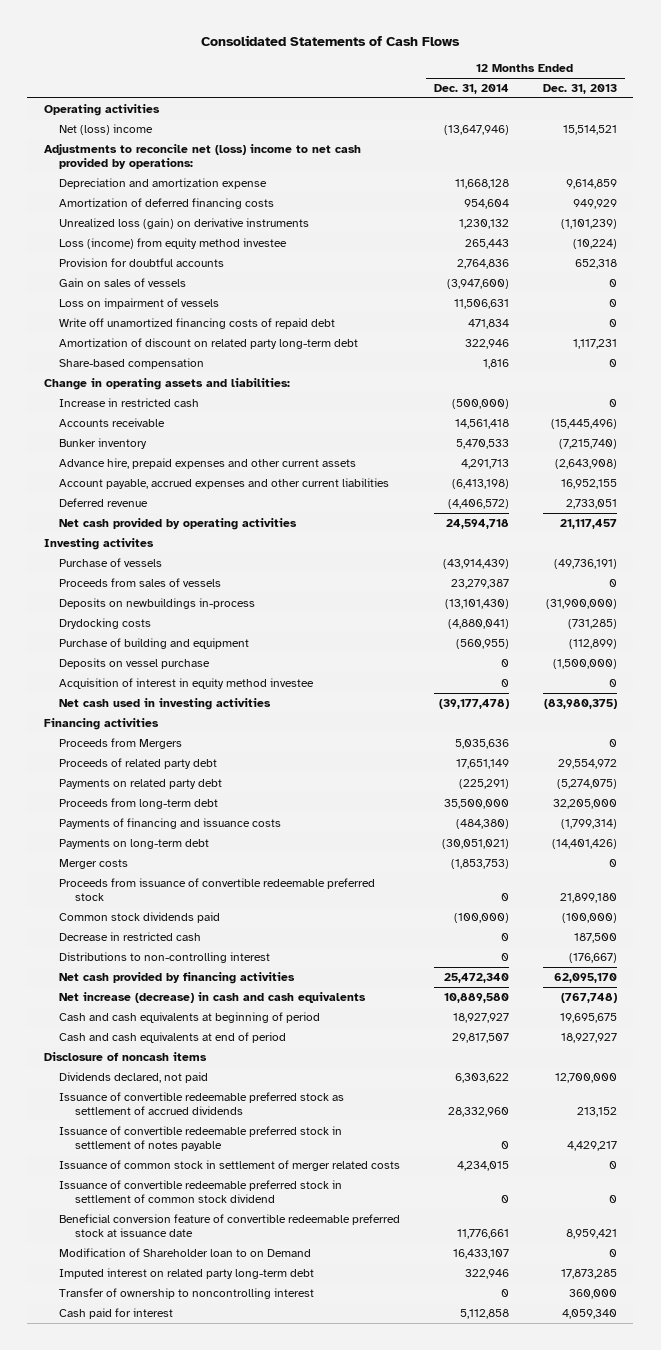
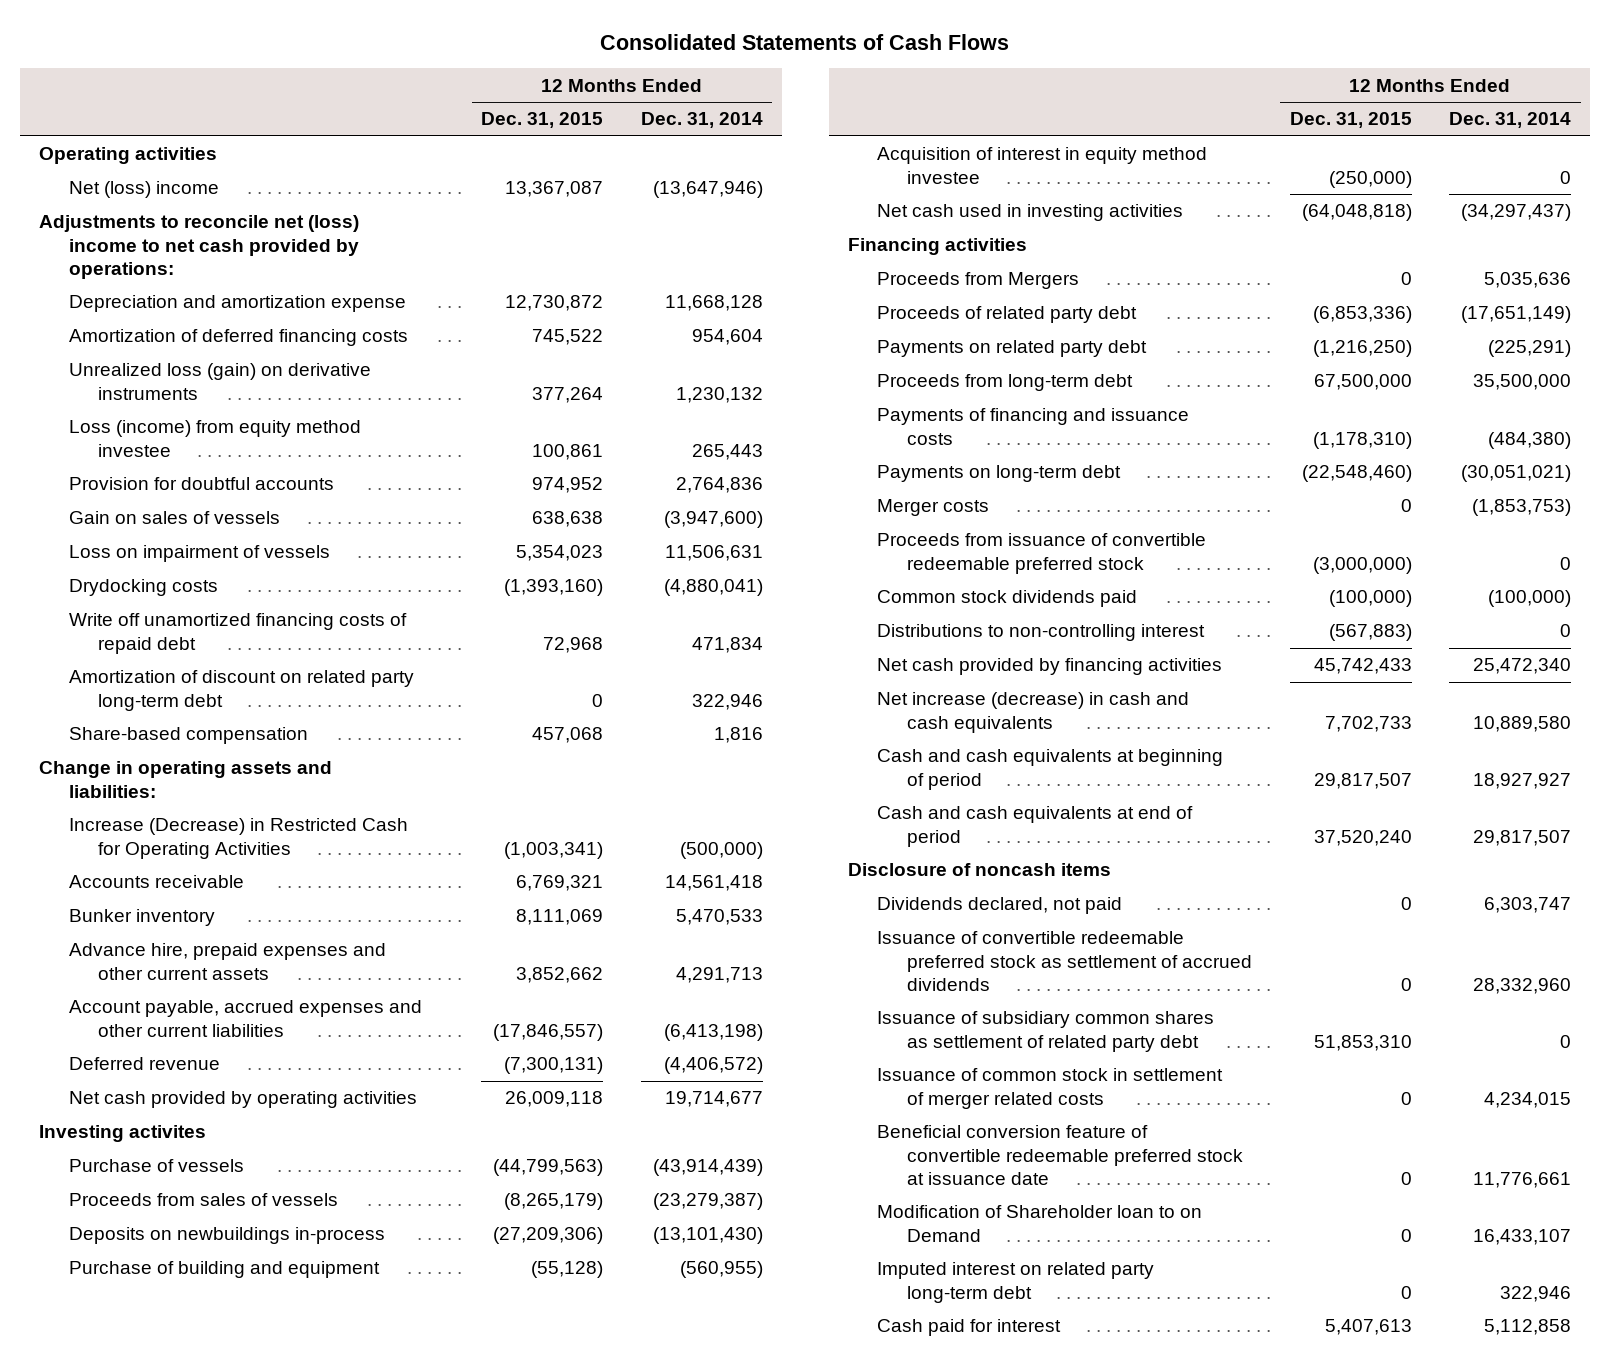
[542,84,617,95] Dec. 31, 2013 -> none
none -> [481,112,604,129] Dec. 31, 2015
[59,617,152,629] Drydocking costs -> [68,579,218,597] Drydocking costs
[59,397,200,407] Increase in restricted cash -> [68,818,408,859] Increase (Decrease) in Restricted Cash for Operating Activities
[446,518,510,529] 24,594,718 -> [664,1091,763,1108] 19,714,677
[451,578,510,589] 23,279,387 -> [652,1193,763,1211] (23,279,387)
[59,657,211,669] Deposits on vessel purchase -> none
[439,698,510,709] (39,177,478) -> [1461,204,1572,222] (34,297,437)
[456,758,510,769] 17,651,149 -> [1461,306,1572,324] (17,651,149)
[59,931,202,941] Decrease in restricted cash -> none
[455,1072,510,1083] 6,303,622 -> [1484,897,1572,914] 6,303,747
[59,1125,343,1152] Issuance of convertible redeemable preferred stock in settlement of notes payable -> [877,1011,1215,1052] Issuance of subsidiary common shares as settlement of related party debt
[59,1179,343,1204] Issuance of convertible redeemable preferred stock in settlement of common stock dividend -> none
[59,1287,315,1299] Transfer of ownership to noncontrolling interest -> none

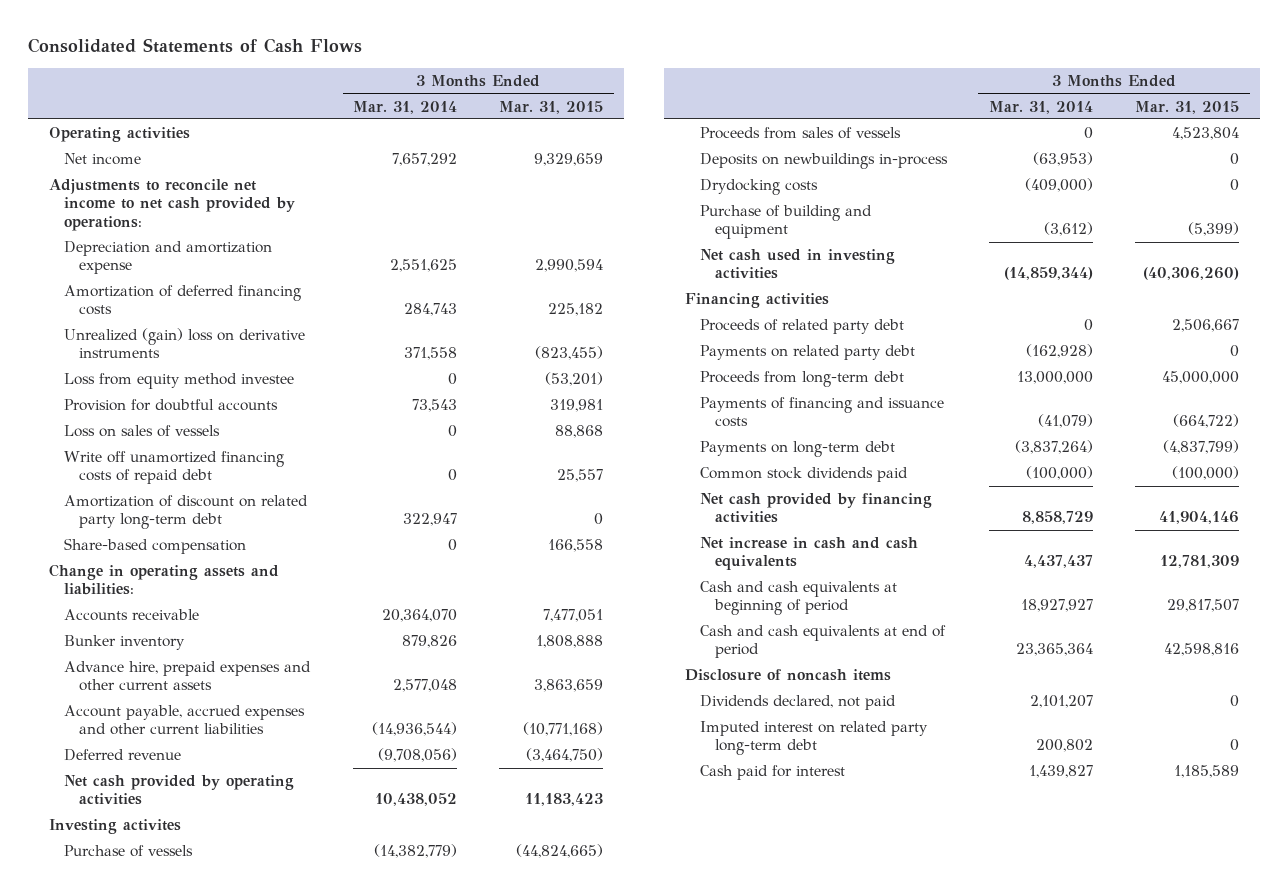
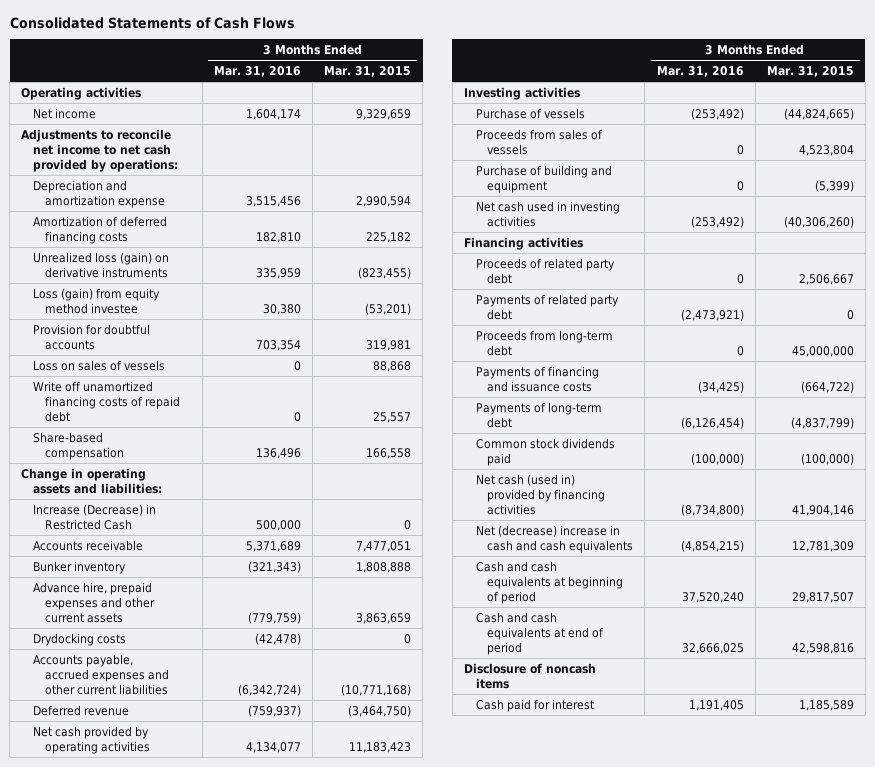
[353,100,458,114] Mar. 31, 2014 -> none
none -> [213,66,301,78] Mar. 31, 2016
[63,328,305,359] Unrealized (gain) loss on derivative instruments -> [32,251,169,278] Unrealized loss (gain) on derivative instruments
[63,373,294,390] Loss from equity method investee -> [32,287,160,314] Loss (gain) from equity method investee
[63,495,308,530] Amortization of discount on related party long-term debt -> none
none -> [32,503,156,530] Increase (Decrease) in Restricted Cash
[699,179,818,196] Drydocking costs -> [32,632,126,646] Drydocking costs
[63,705,305,736] Account payable, accrued expenses and other current liabilities -> [32,653,169,695] Accounts payable, accrued expenses and other current liabilities
[48,819,181,835] Investing activites -> [463,86,580,100] Investing activities
[699,153,948,170] Deposits on newbuildings in-process -> none
[699,345,915,361] Payments on related party debt -> [475,293,619,320] Payments of related party debt
[699,441,895,458] Payments on long-term debt -> [475,401,602,428] Payments of long-term debt
[699,493,932,524] Net cash provided by financing activities -> [475,473,606,515] Net cash (used in) provided by financing activities
[699,537,918,571] Net increase in cash and cash equivalents -> [475,524,634,553] Net (decrease) increase in cash and cash equivalents
[699,695,896,711] Dividends declared, not paid -> none
[699,721,928,756] Imputed interest on related party long-term debt -> none

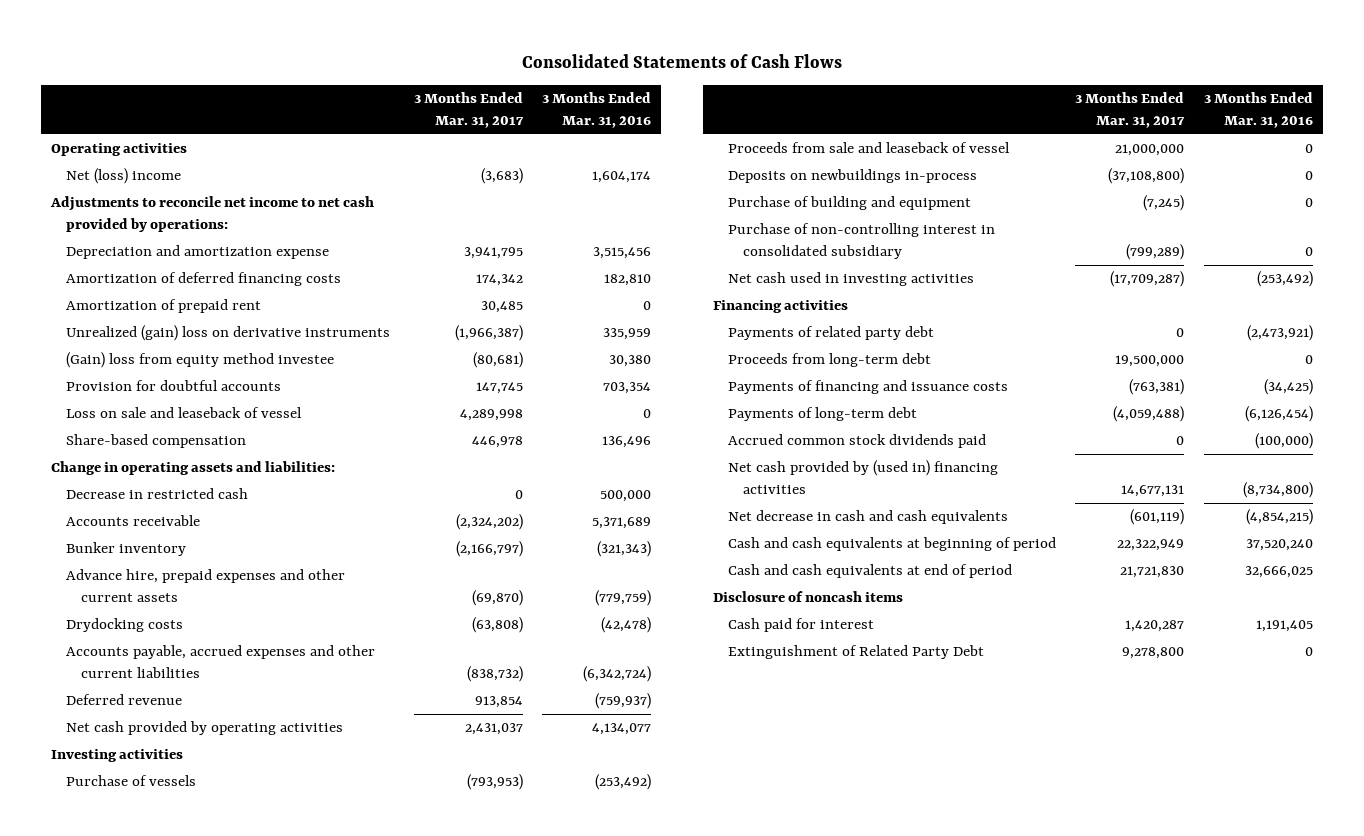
[324,66,412,78] Mar. 31, 2015 -> none
none -> [413,92,524,128] 3 Months Ended Mar. 31, 2017
[32,107,96,119] Net income -> [65,168,181,185] Net (loss) income
none -> [65,299,261,314] Amortization of prepaid rent
[32,251,169,278] Unrealized loss (gain) on derivative instruments -> [65,325,390,342] Unrealized (gain) loss on derivative instruments
[32,287,160,314] Loss (gain) from equity method investee -> [65,352,334,369] (Gain) loss from equity method investee
[32,380,180,422] Write off unamortized financing costs of repaid debt -> none
[32,359,165,371] Loss on sales of vessels -> [65,407,302,419] Loss on sale and leaseback of vessel
[32,503,156,530] Increase (Decrease) in Restricted Cash -> [65,488,248,500] Decrease in restricted cash
[475,128,603,155] Proceeds from sales of vessels -> [727,142,1010,154] Proceeds from sale and leaseback of vessel
none -> [727,169,977,184] Deposits on newbuildings in-process
none -> [727,223,995,259] Purchase of non-controlling interest in consolidated subsidiary
[475,257,615,284] Proceeds of related party debt -> none
[475,437,615,466] Common stock dividends paid -> [727,434,986,449] Accrued common stock dividends paid
[475,473,606,515] Net cash (used in) provided by financing activities -> [727,460,998,494] Net cash provided by (used in) financing activities
[475,524,634,553] Net (decrease) increase in cash and cash equivalents -> [727,510,1008,525] Net decrease in cash and cash equivalents
none -> [727,645,984,660] Extinguishment of Related Party Debt

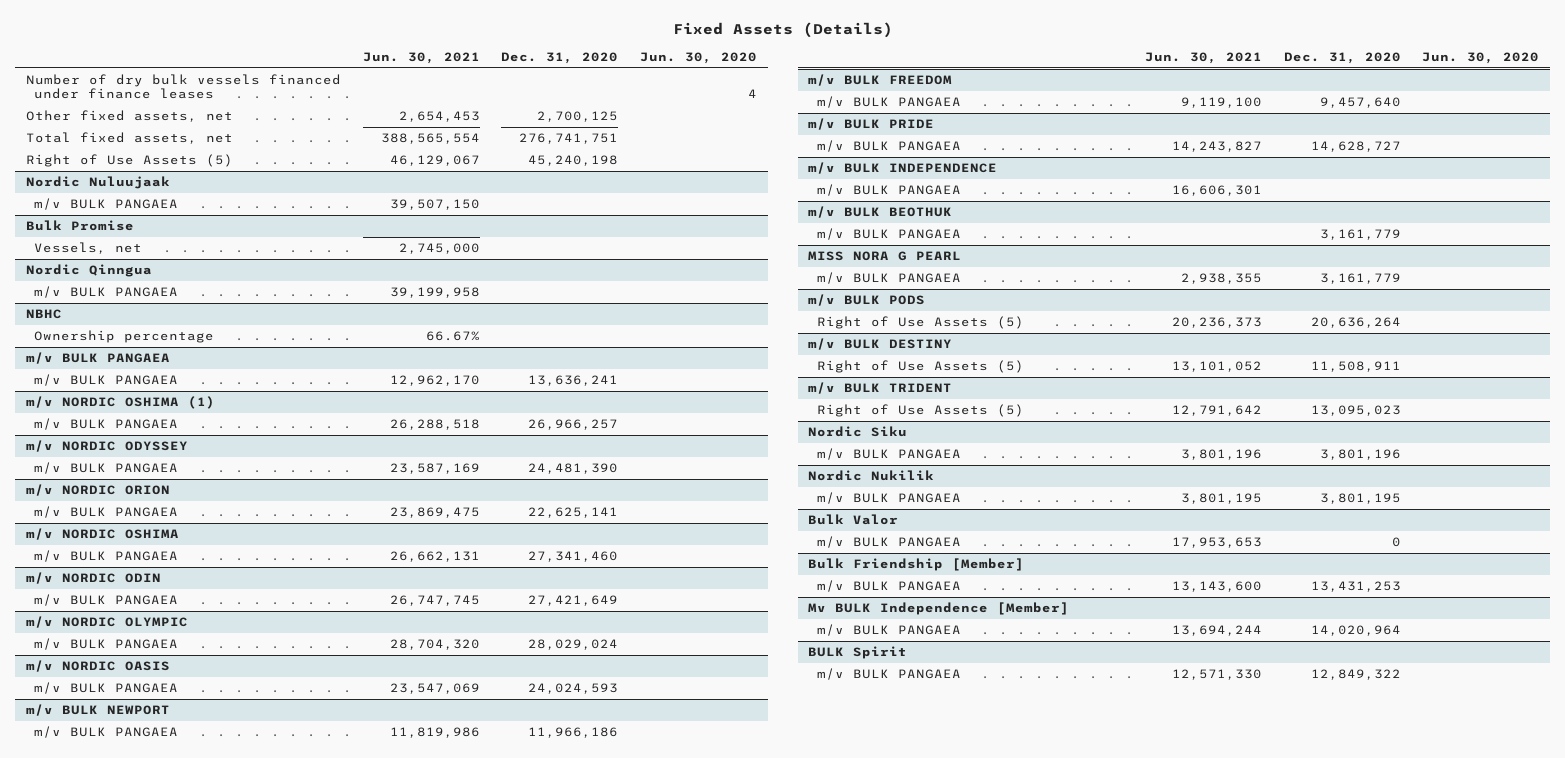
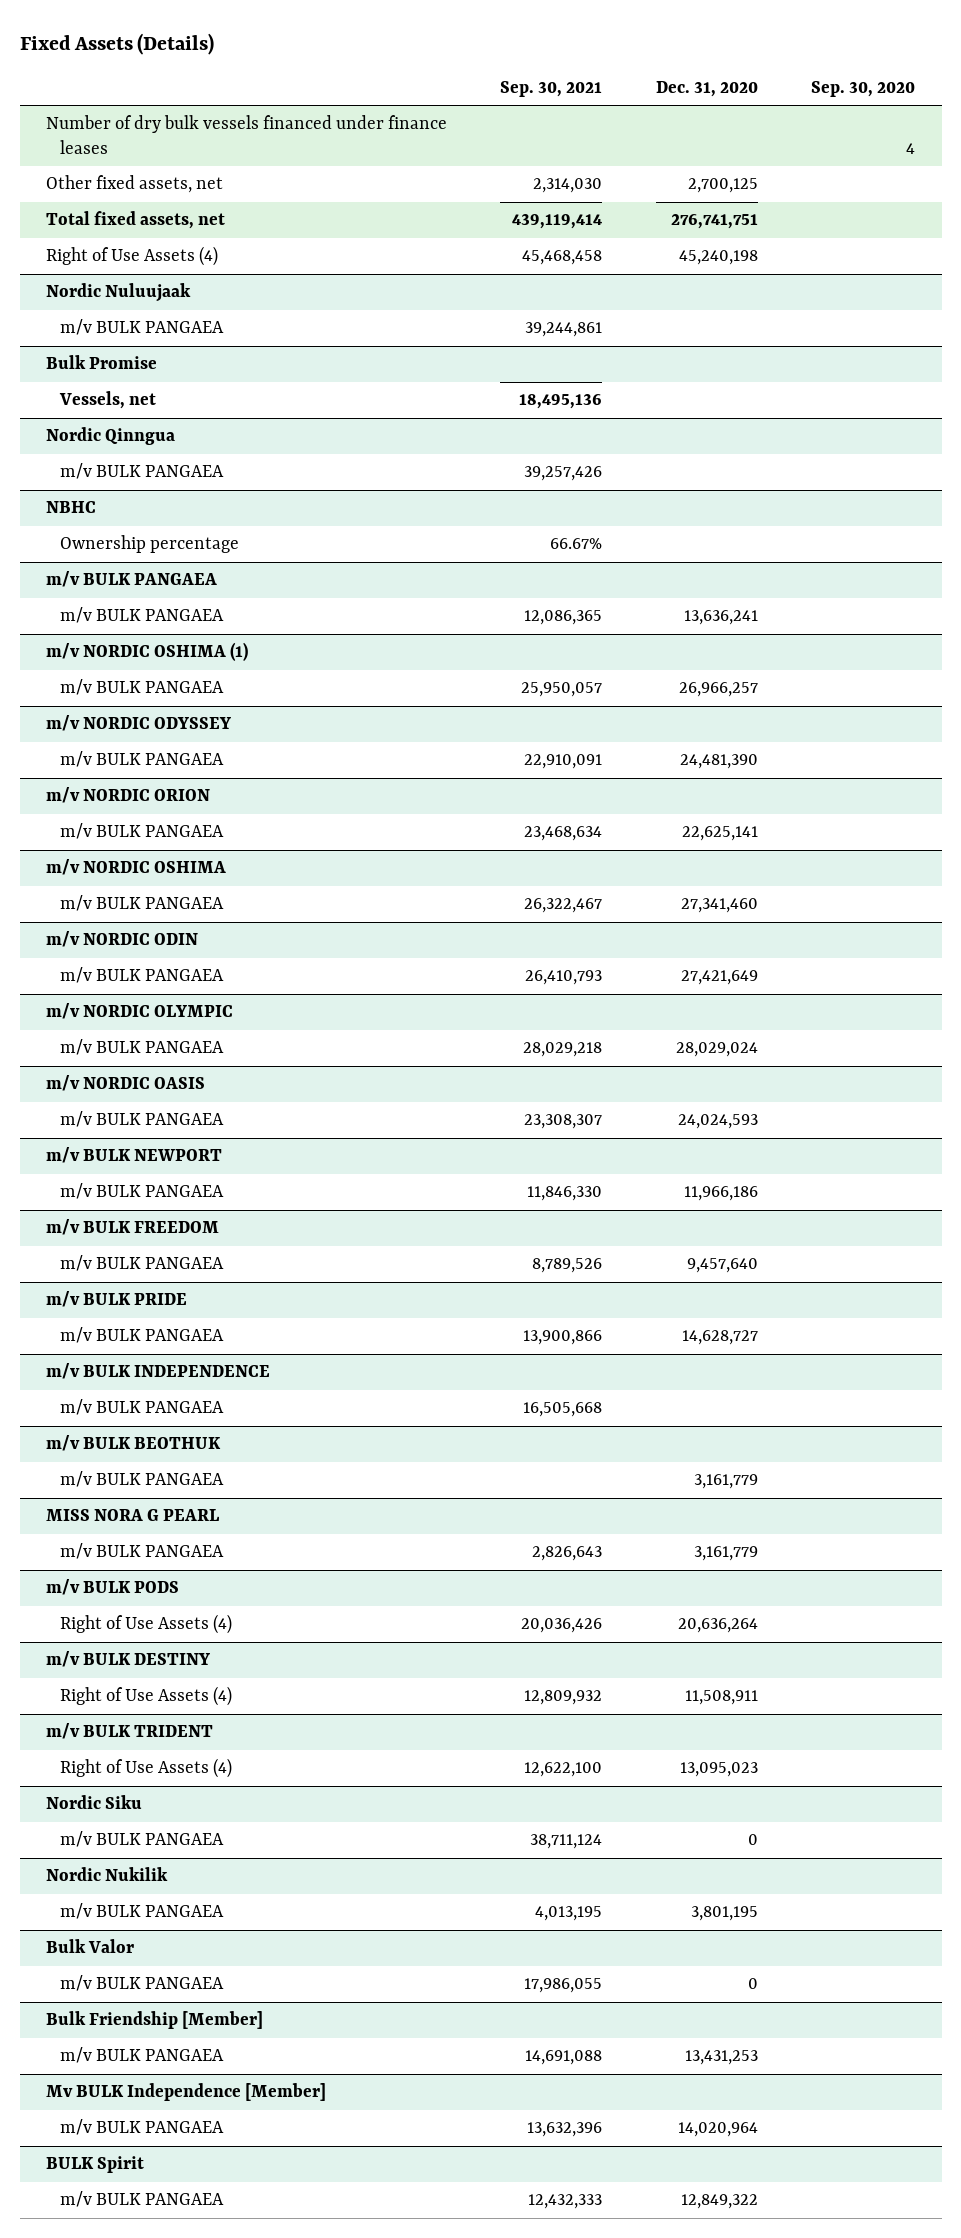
[362,51,480,64] Jun. 30, 2021 -> none
[639,51,757,64] Jun. 30, 2020 -> none
none -> [500,80,603,97] Sep. 30, 2021
none -> [810,80,915,97] Sep. 30, 2020
[25,154,233,168] Right of Use Assets (5) -> [46,246,219,267] Right of Use Assets (4)
[816,316,1024,330] Right of Use Assets (5) -> [59,1614,232,1635] Right of Use Assets (4)
[816,360,1024,374] Right of Use Assets (5) -> [59,1686,232,1707] Right of Use Assets (4)
[816,404,1024,418] Right of Use Assets (5) -> [59,1758,232,1779] Right of Use Assets (4)
[1319,449,1401,461] 3,801,196 -> [747,1834,758,1846] 0

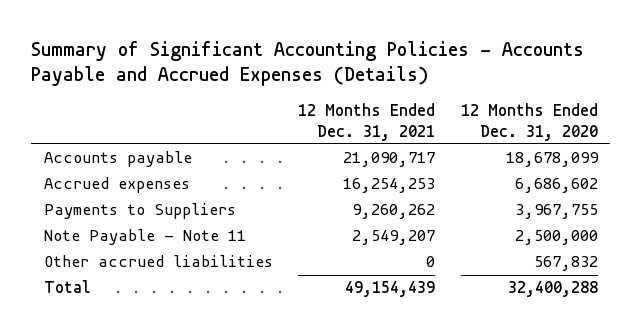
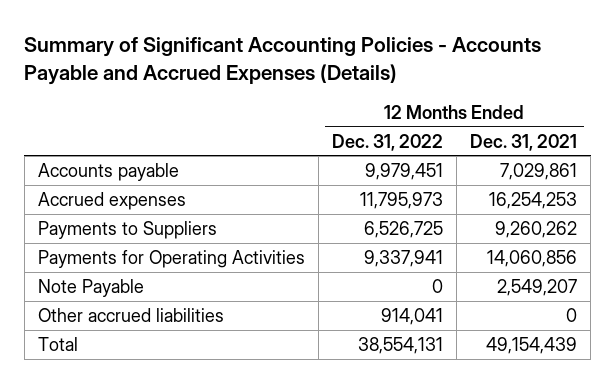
[460,103,598,141] 12 Months Ended Dec. 31, 2020 -> none
none -> [331,133,443,151] Dec. 31, 2022
[343,152,436,168] 21,090,717 -> [499,162,577,180] 7,029,861
none -> [37,249,305,268] Payments for Operating Activities
[43,229,246,246] Note Payable - Note 11 -> [37,278,144,297] Note Payable

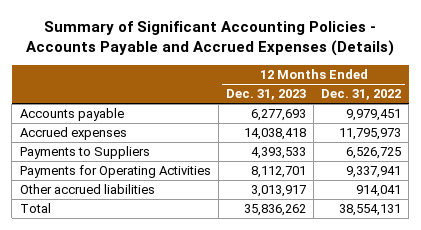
[469,133,577,151] Dec. 31, 2021 -> none
none -> [225,89,306,101] Dec. 31, 2023
[37,278,144,297] Note Payable -> none

